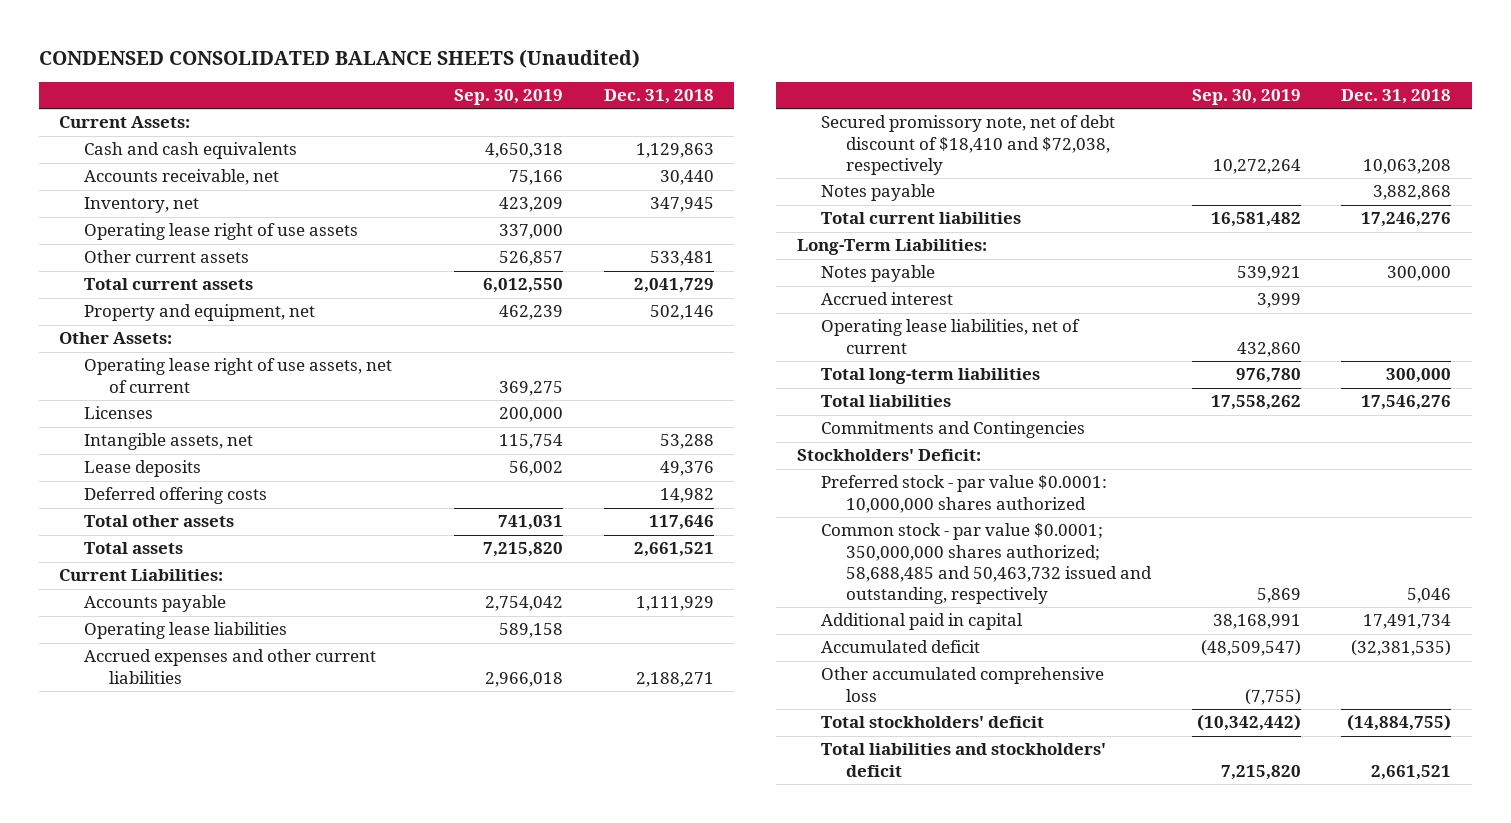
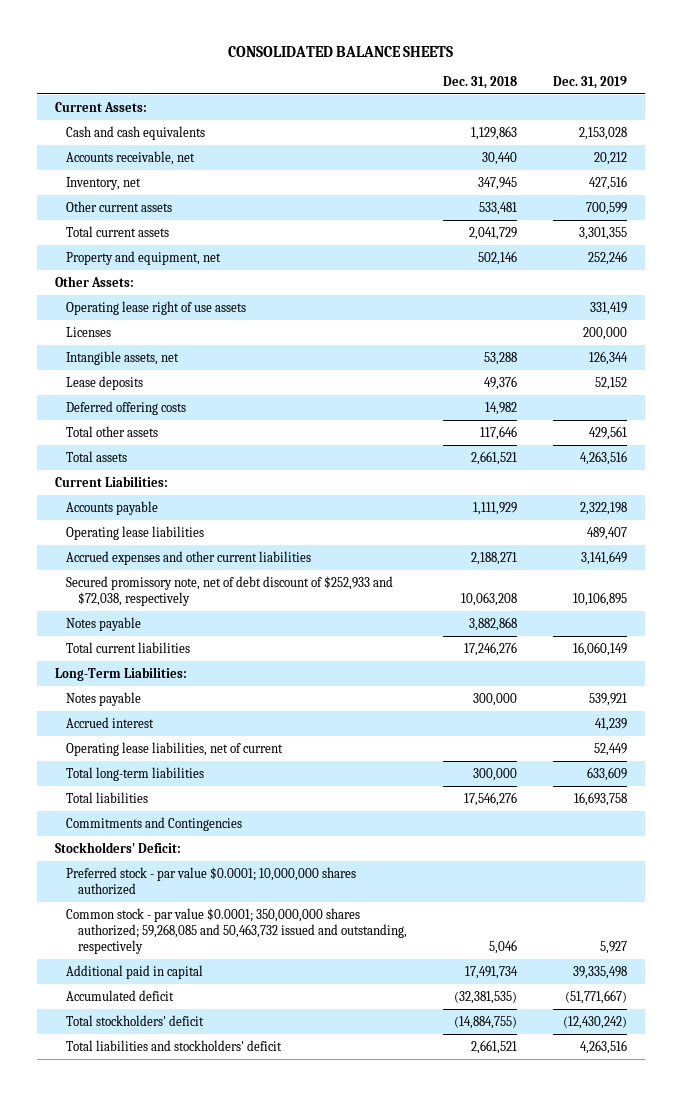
[38,48,640,68] CONDENSED CONSOLIDATED BALANCE SHEETS (Unaudited) -> [228,45,454,57] CONSOLIDATED BALANCE SHEETS
[454,89,564,106] Sep. 30, 2019 -> none
none -> [553,75,628,89] Dec. 31, 2019
[83,358,392,393] Operating lease right of use assets, net of current -> none
[83,223,358,241] Operating lease right of use assets -> [66,300,247,315] Operating lease right of use assets
[821,115,1116,175] Secured promissory note, net of debt discount of $18,410 and $72,038, respectively -> [66,575,394,606] Secured promissory note, net of debt discount of $252,933 and $72,038, respectively
[821,475,1108,513] Preferred stock - par value $0.0001: 10,000,000 shares authorized -> [66,866,357,895] Preferred stock - par value $0.0001; 10,000,000 shares authorized
[821,523,1153,604] Common stock - par value $0.0001; 350,000,000 shares authorized; 58,688,485 and 50,463,732 issued and outstanding, respectively -> [66,907,408,954] Common stock - par value $0.0001; 350,000,000 shares authorized; 59,268,085 and 50,463,732 issued and outstanding, respectively
[821,667,1105,702] Other accumulated comprehensive loss -> none

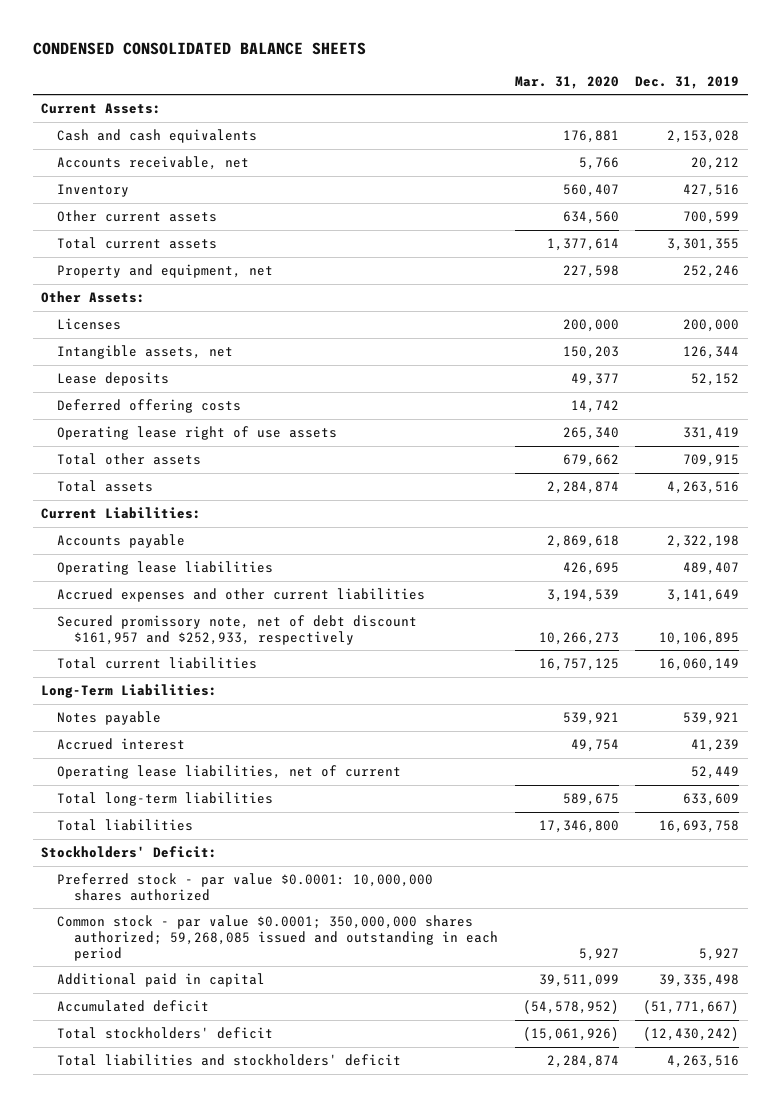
[228,45,454,57] CONSOLIDATED BALANCE SHEETS -> [32,41,366,55] CONDENSED CONSOLIDATED BALANCE SHEETS
[443,75,518,89] Dec. 31, 2018 -> none
none -> [514,75,619,89] Mar. 31, 2020
[66,176,142,190] Inventory, net -> [57,184,130,198] Inventory
[66,300,247,315] Operating lease right of use assets -> [57,426,338,441] Operating lease right of use assets
[589,425,628,440] 429,561 -> [683,454,740,468] 709,915
[66,616,142,631] Notes payable -> none
[66,575,394,606] Secured promissory note, net of debt discount of $252,933 and $72,038, respectively -> [57,615,418,645] Secured promissory note, net of debt discount $161,957 and $252,933, respectively
[66,816,243,831] Commitments and Contingencies -> none
[66,866,357,895] Preferred stock - par value $0.0001; 10,000,000 shares authorized -> [57,873,434,901] Preferred stock - par value $0.0001: 10,000,000 shares authorized
[66,907,408,954] Common stock - par value $0.0001; 350,000,000 shares authorized; 59,268,085 and 50,463,732 issued and outstanding, respectively -> [57,915,499,961] Common stock - par value $0.0001; 350,000,000 shares authorized; 59,268,085 issued and outstanding in each period

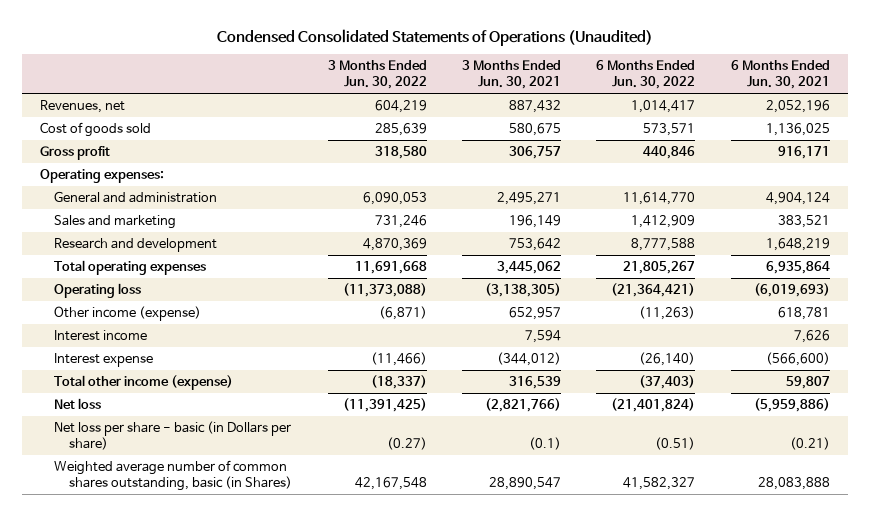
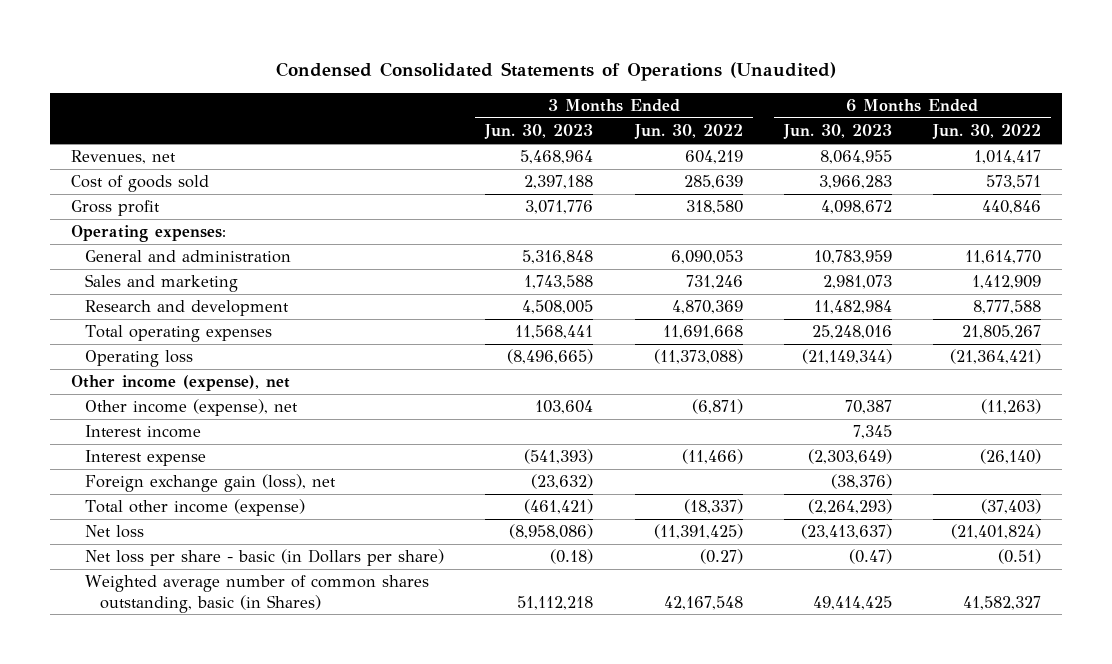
[462,60,562,90] 3 Months Ended Jun. 30, 2021 -> none
[730,60,830,90] 6 Months Ended Jun. 30, 2021 -> none
none -> [484,124,594,140] Jun. 30, 2023
none -> [782,124,892,140] Jun. 30, 2023
none -> [70,375,290,392] Other income (expense), net
[54,305,202,321] Other income (expense) -> [85,399,299,417] Other income (expense), net
none -> [85,474,337,493] Foreign exchange gain (loss), net

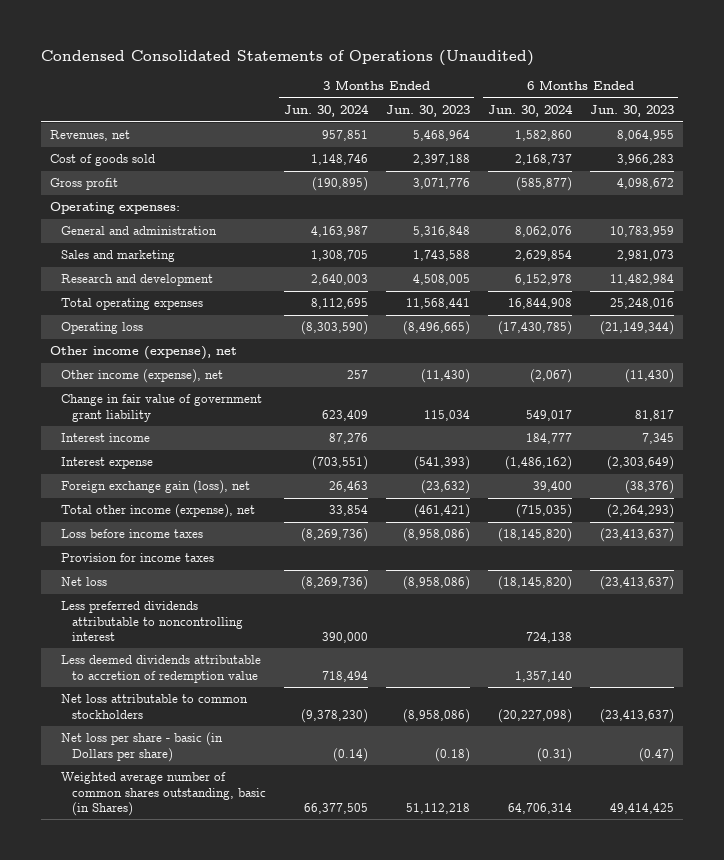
[633,124,743,140] Jun. 30, 2022 -> none
[931,124,1041,140] Jun. 30, 2022 -> none
none -> [283,104,369,118] Jun. 30, 2024
none -> [487,104,573,118] Jun. 30, 2024
[535,400,594,415] 103,604 -> [420,369,470,384] (11,430)
[844,400,892,415] 70,387 -> [624,369,674,384] (11,430)
none -> [60,394,262,422] Change in fair value of government grant liability
[85,499,306,517] Total other income (expense) -> [60,504,255,519] Total other income (expense), net
none -> [60,529,203,539] Loss before income taxes
none -> [60,553,214,563] Provision for income taxes
none -> [60,601,243,641] Less preferred dividends attributable to noncontrolling interest
none -> [60,655,261,683] Less deemed dividends attributable to accretion of redemption value
none -> [60,694,248,719] Net loss attributable to common stockholders

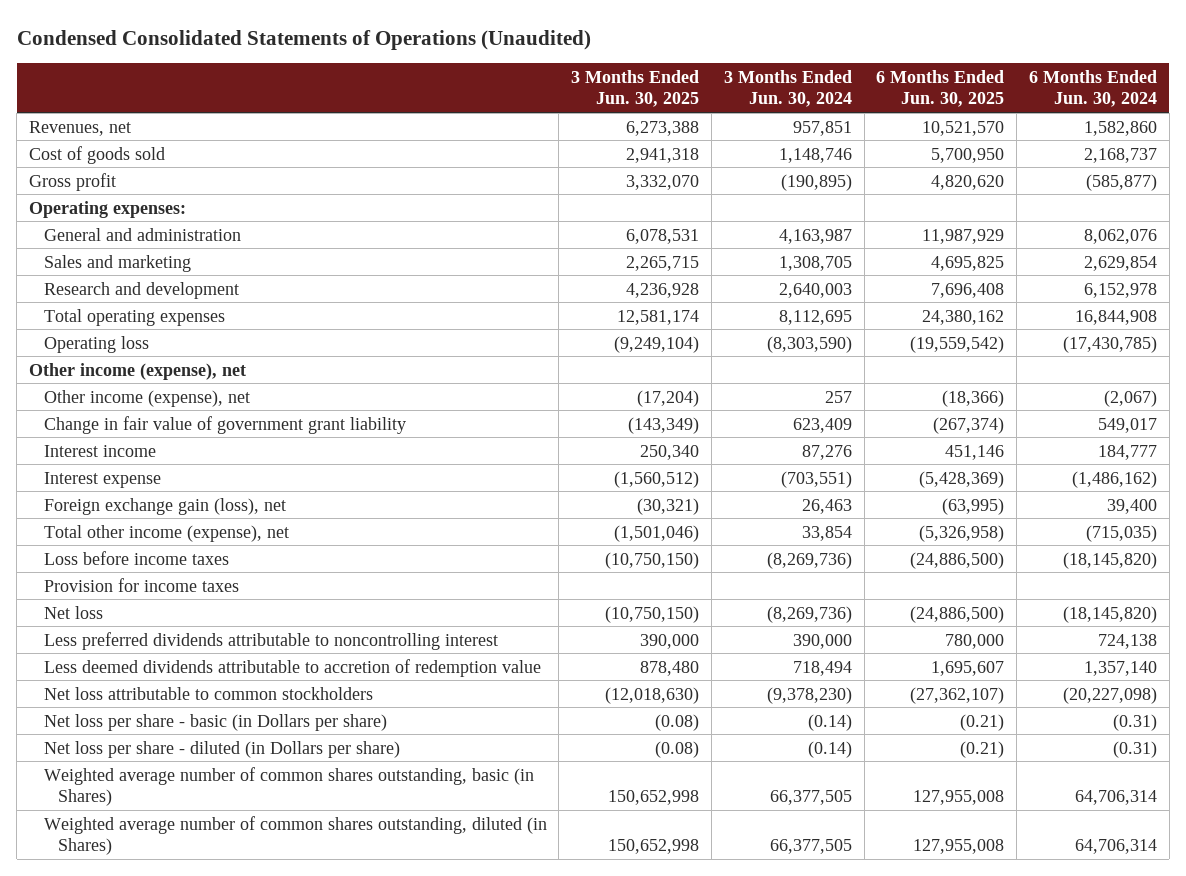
[385,105,470,118] Jun. 30, 2023 -> none
[589,105,674,118] Jun. 30, 2023 -> none
none -> [571,69,700,108] 3 Months Ended Jun. 30, 2025
none -> [876,69,1005,108] 6 Months Ended Jun. 30, 2025
none -> [43,740,400,758] Net loss per share - diluted (in Dollars per share)
none -> [43,815,547,856] Weighted average number of common shares outstanding, diluted (in Shares)

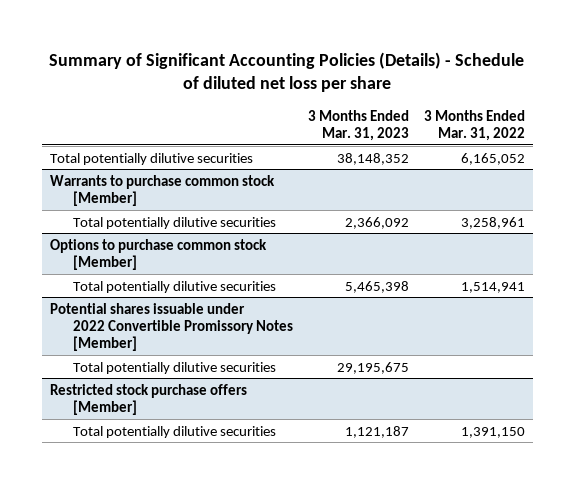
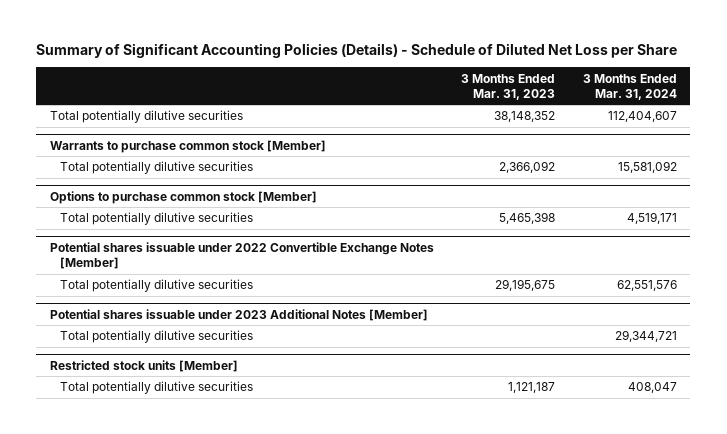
[49,51,525,92] Summary of Significant Accounting Policies (Details) - Schedule of diluted net loss per share -> [36,43,678,59] Summary of Significant Accounting Policies (Details) - Schedule of Diluted Net Loss per Share
[424,109,526,142] 3 Months Ended Mar. 31, 2022 -> none
none -> [582,73,677,100] 3 Months Ended Mar. 31, 2024
[49,302,293,352] Potential shares issuable under 2022 Convertible Promissory Notes [Member] -> [50,241,435,270] Potential shares issuable under 2022 Convertible Exchange Notes [Member]
none -> [50,308,429,321] Potential shares issuable under 2023 Additional Notes [Member]
none -> [59,330,253,344] Total potentially dilutive securities
[49,383,247,415] Restricted stock purchase offers [Member] -> [50,359,239,372] Restricted stock units [Member]

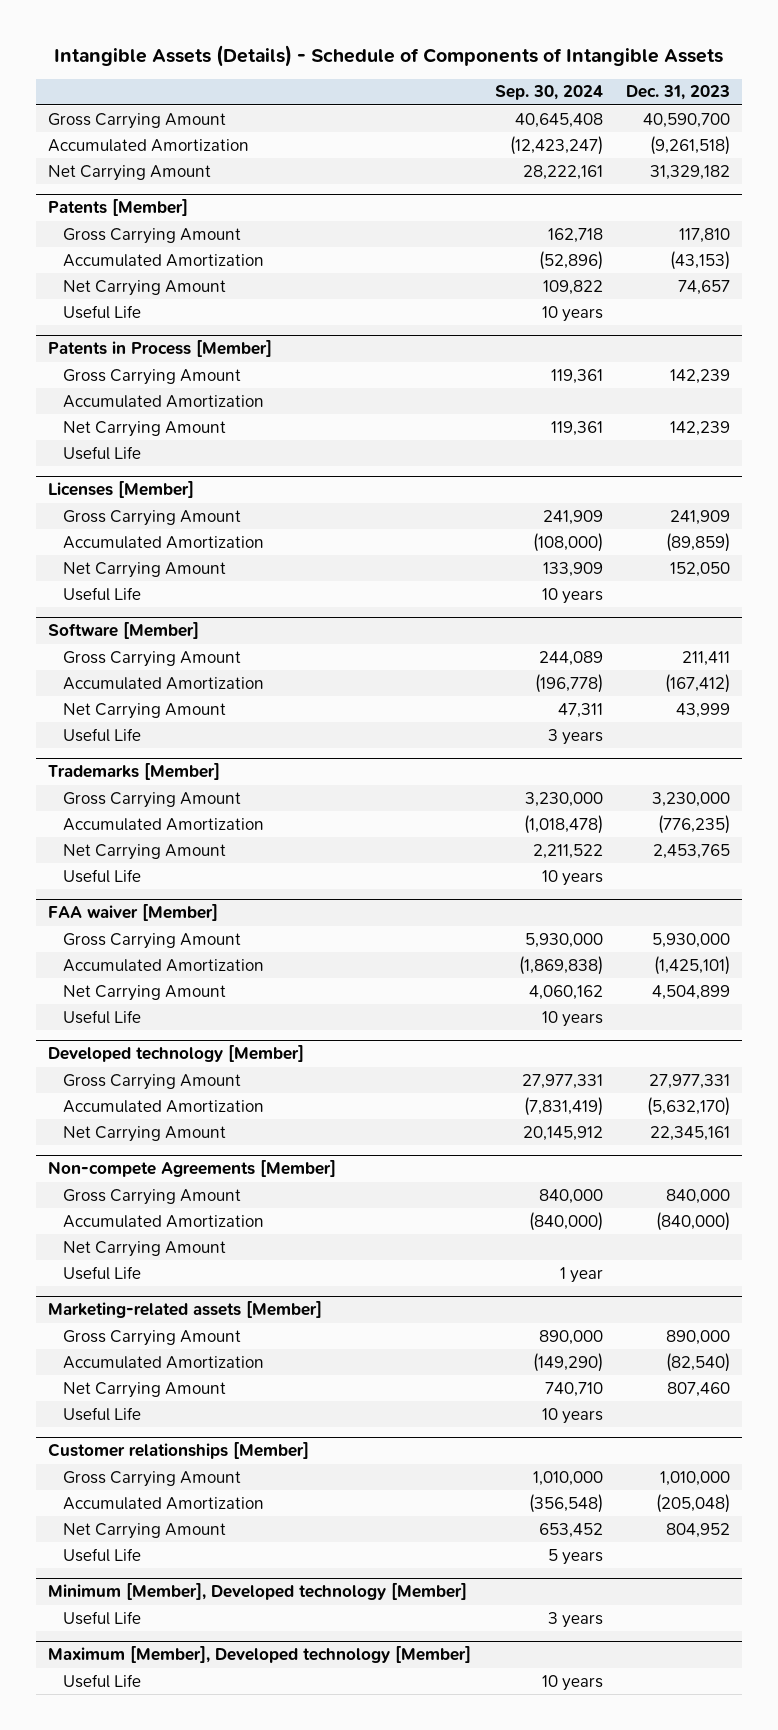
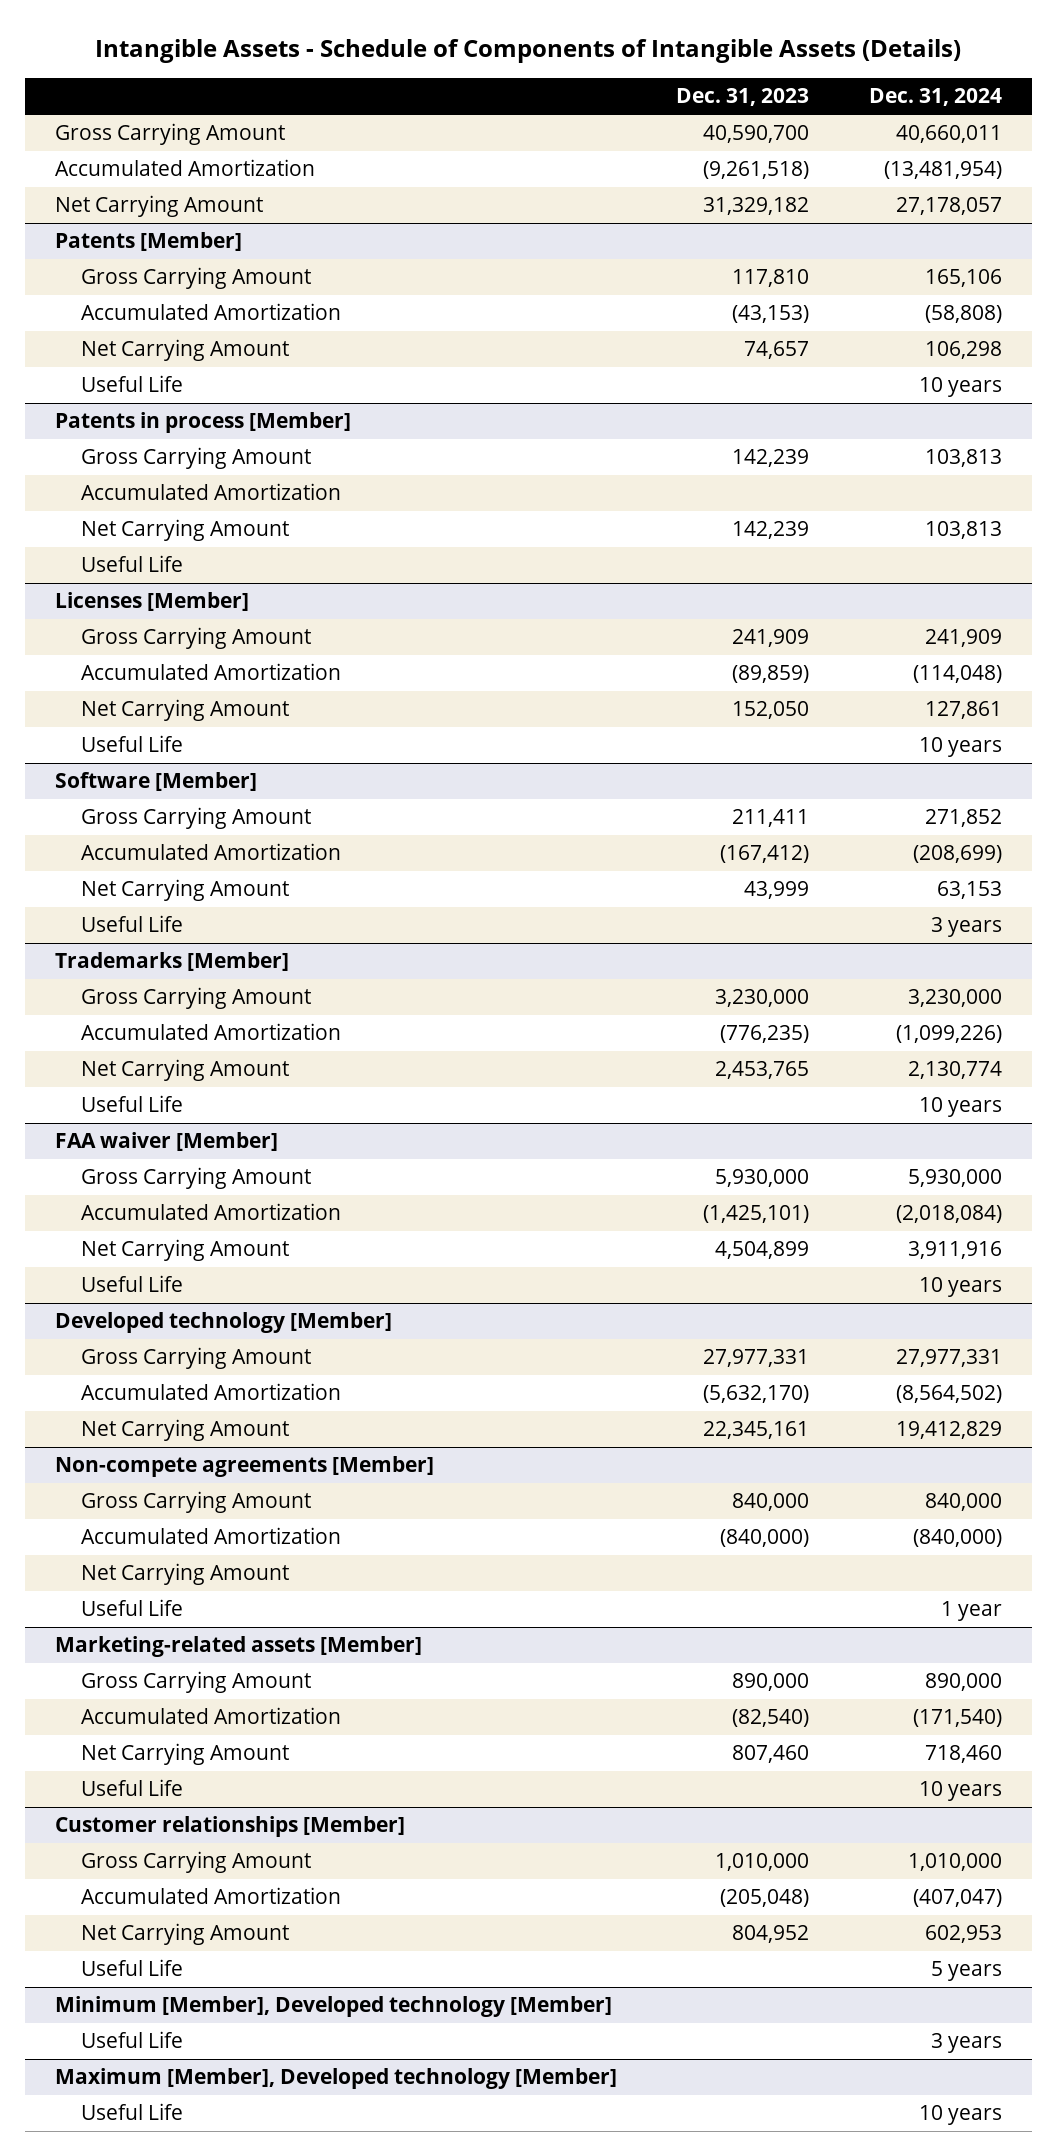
[54,44,724,67] Intangible Assets (Details) - Schedule of Components of Intangible Assets -> [95,39,962,64] Intangible Assets - Schedule of Components of Intangible Assets (Details)
[494,85,603,101] Sep. 30, 2024 -> none
none -> [869,88,1003,107] Dec. 31, 2024
[47,340,272,358] Patents in Process [Member] -> [54,412,351,434] Patents in process [Member]
[47,1160,336,1178] Non-compete Agreements [Member] -> [54,1456,434,1478] Non-compete agreements [Member]

